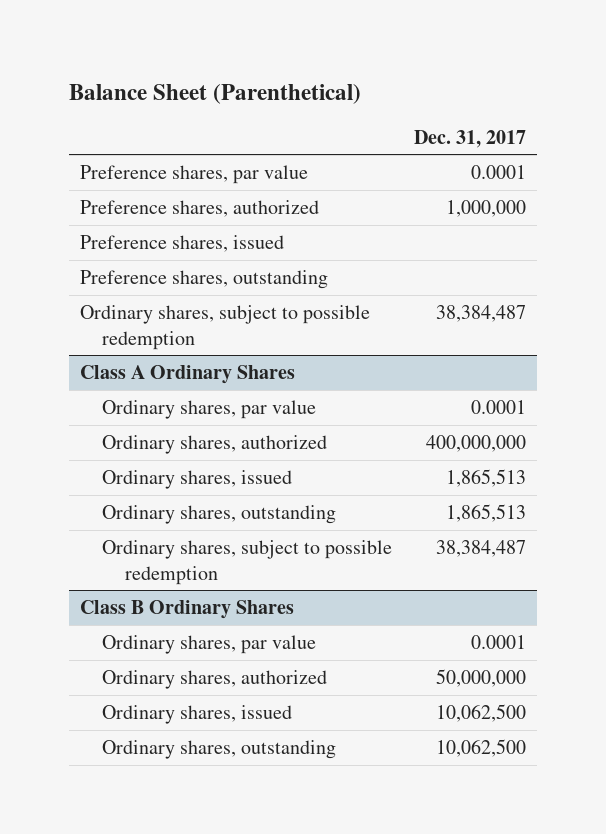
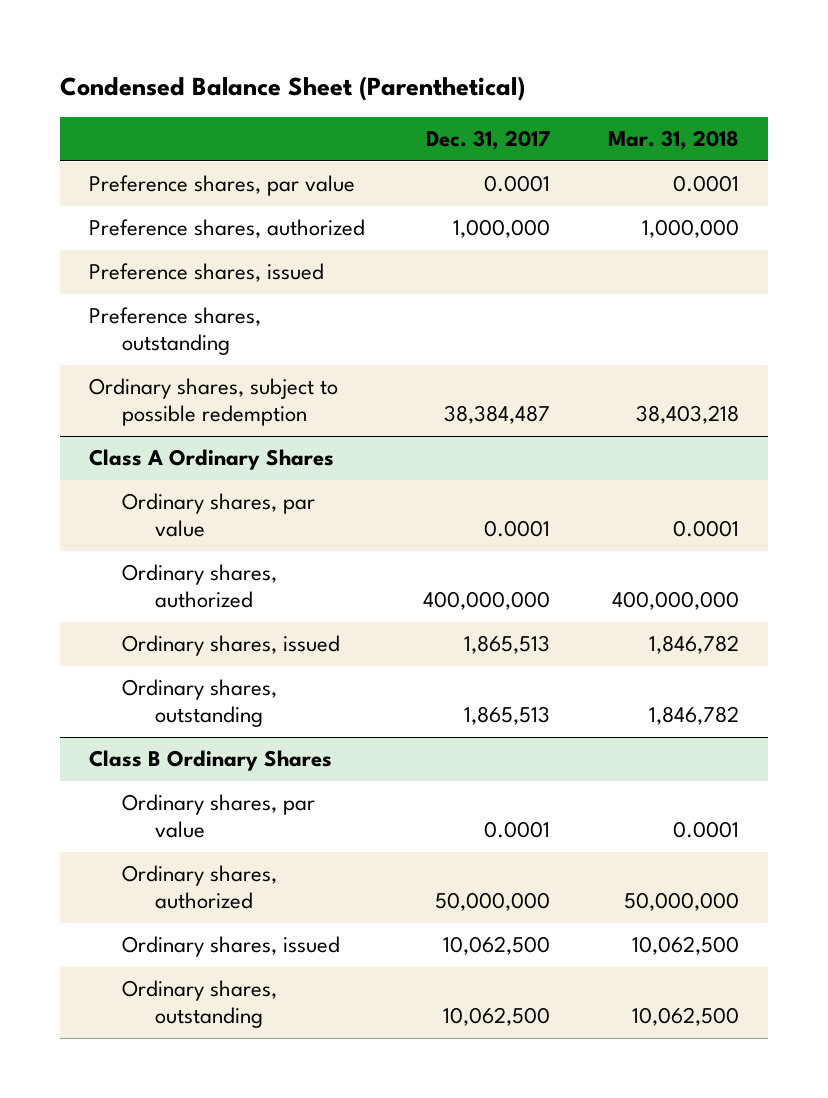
[68,83,361,104] Balance Sheet (Parenthetical) -> [59,75,525,101] Condensed Balance Sheet (Parenthetical)
none -> [608,130,740,151] Mar. 31, 2018
[102,539,393,585] Ordinary shares, subject to possible redemption -> none

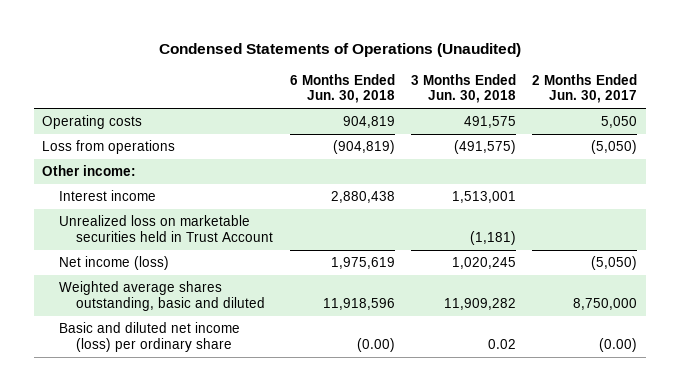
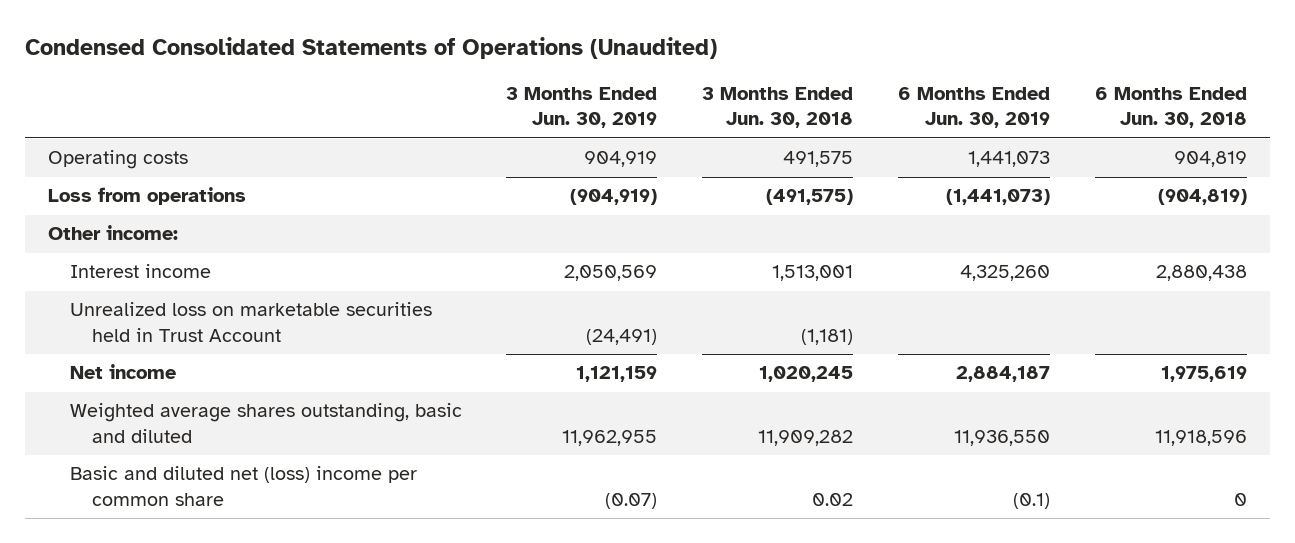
[158,43,521,58] Condensed Statements of Operations (Unaudited) -> [25,37,718,60] Condensed Consolidated Statements of Operations (Unaudited)
[532,73,638,104] 2 Months Ended Jun. 30, 2017 -> none
none -> [506,87,658,129] 3 Months Ended Jun. 30, 2019
none -> [898,87,1051,129] 6 Months Ended Jun. 30, 2019
[59,256,170,271] Net income (loss) -> [69,364,176,380] Net income
[59,322,241,352] Basic and diluted net income (loss) per ordinary share -> [69,466,417,506] Basic and diluted net (loss) income per common share
[356,337,395,352] (0.00) -> [1234,492,1248,506] 0

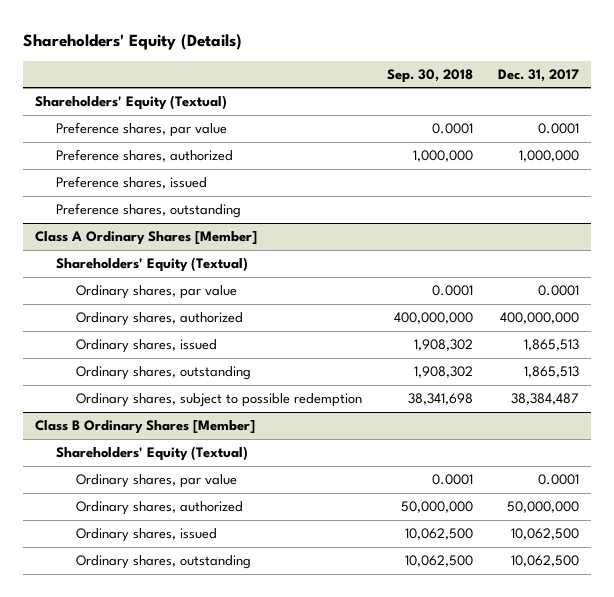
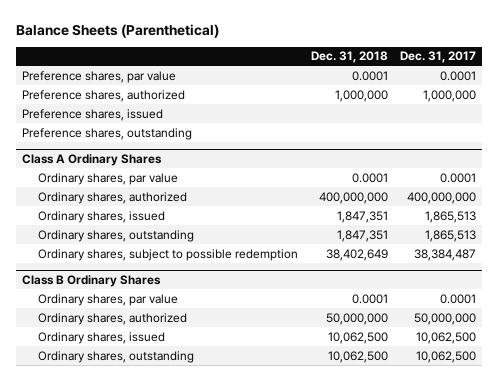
[23,33,243,50] Shareholders' Equity (Details) -> [16,23,220,38] Balance Sheets (Parenthetical)
[386,68,473,83] Sep. 30, 2018 -> none
none -> [310,51,388,64] Dec. 31, 2018
[35,95,228,111] Shareholders' Equity (Textual) -> none
[55,257,248,273] Shareholders' Equity (Textual) -> none
[35,231,258,246] Class A Ordinary Shares [Member] -> [22,153,163,166] Class A Ordinary Shares
[55,446,248,462] Shareholders' Equity (Textual) -> none
[35,420,256,435] Class B Ordinary Shares [Member] -> [22,274,162,287] Class B Ordinary Shares

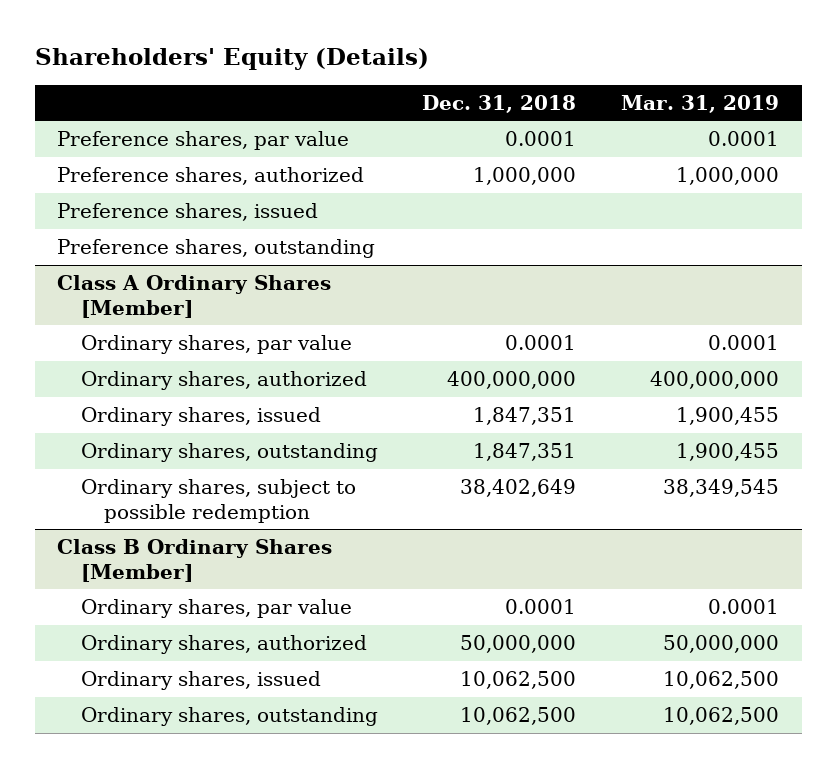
[16,23,220,38] Balance Sheets (Parenthetical) -> [34,48,429,71] Shareholders' Equity (Details)
[399,51,476,64] Dec. 31, 2017 -> none
none -> [621,94,780,113] Mar. 31, 2019
[22,153,163,166] Class A Ordinary Shares -> [57,274,332,318] Class A Ordinary Shares [Member]
[22,274,162,287] Class B Ordinary Shares -> [57,538,333,582] Class B Ordinary Shares [Member]

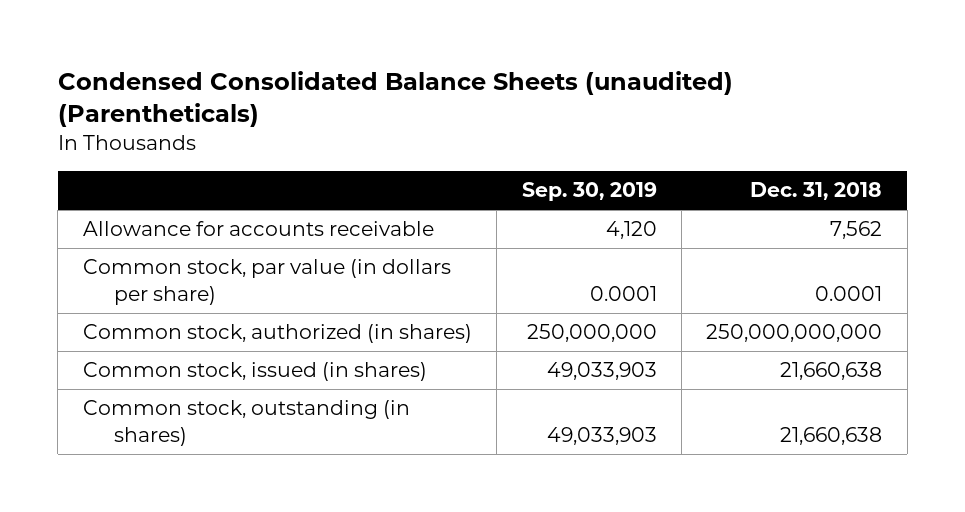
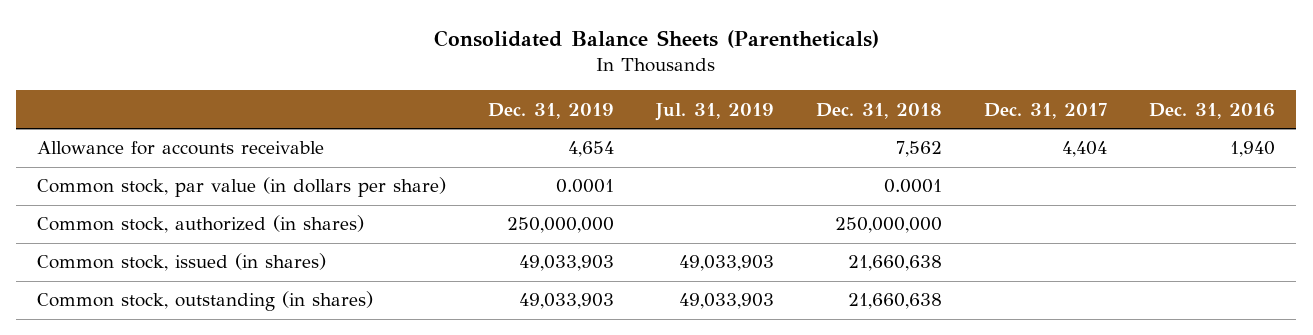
[57,71,733,128] Condensed Consolidated Balance Sheets (unaudited) (Parentheticals) -> [434,29,880,48] Consolidated Balance Sheets (Parentheticals)
[521,182,657,202] Sep. 30, 2019 -> none
none -> [488,102,615,119] Dec. 31, 2019
none -> [655,102,775,121] Jul. 31, 2019
none -> [984,102,1108,119] Dec. 31, 2017
none -> [1149,102,1276,119] Dec. 31, 2016
[706,324,883,343] 250,000,000,000 -> [835,217,943,234] 250,000,000

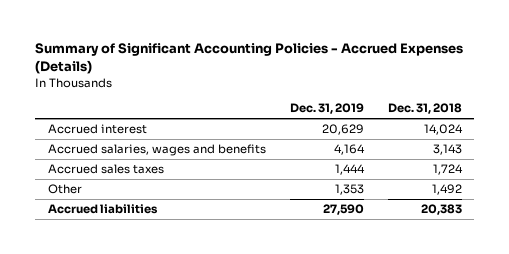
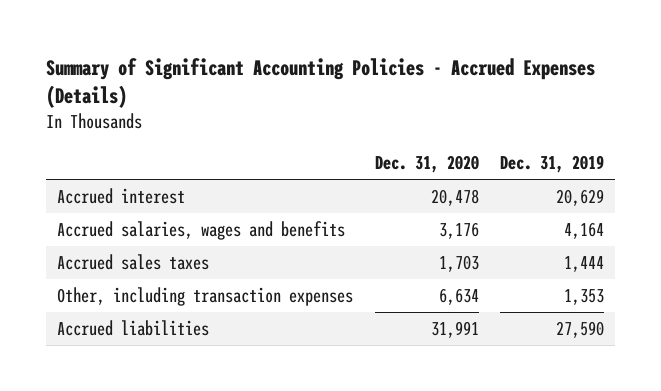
[387,103,462,115] Dec. 31, 2018 -> none
none -> [374,155,479,174] Dec. 31, 2020
[47,184,82,195] Other -> [57,286,354,306] Other, including transaction expenses

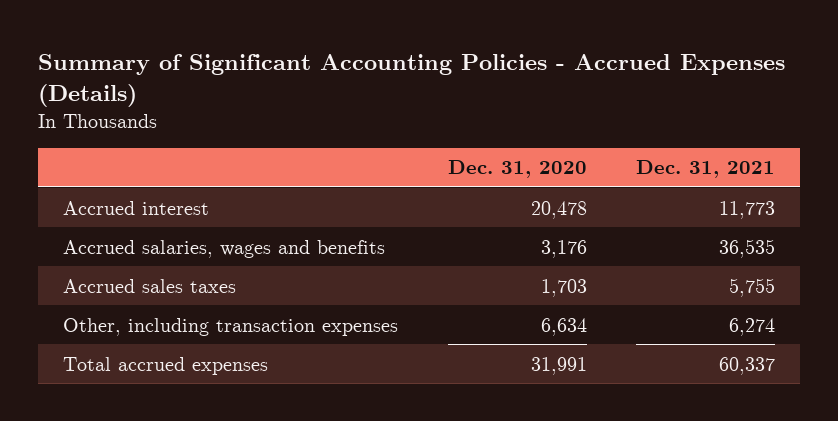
[499,155,604,174] Dec. 31, 2019 -> none
none -> [636,160,776,179] Dec. 31, 2021
[57,319,210,336] Accrued liabilities -> [63,356,269,375] Total accrued expenses

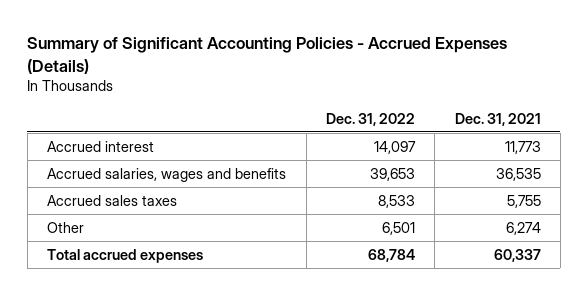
[447,160,587,179] Dec. 31, 2020 -> none
none -> [325,112,415,126] Dec. 31, 2022
[63,317,399,336] Other, including transaction expenses -> [47,221,85,233] Other

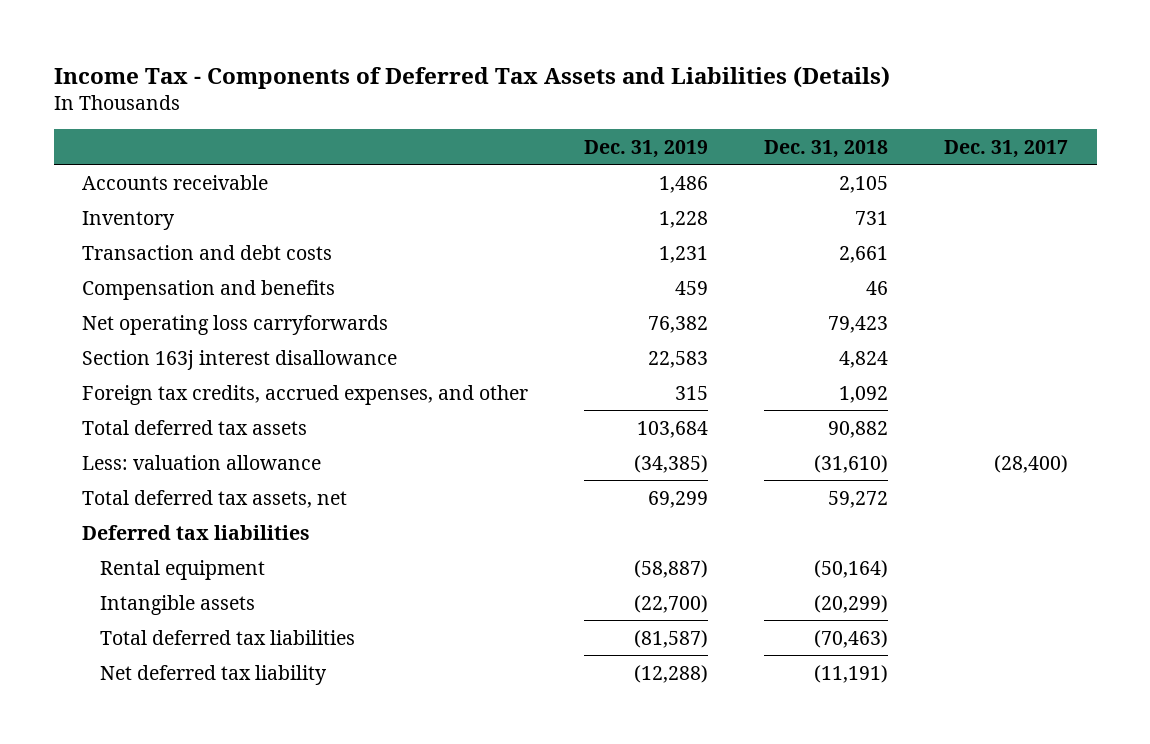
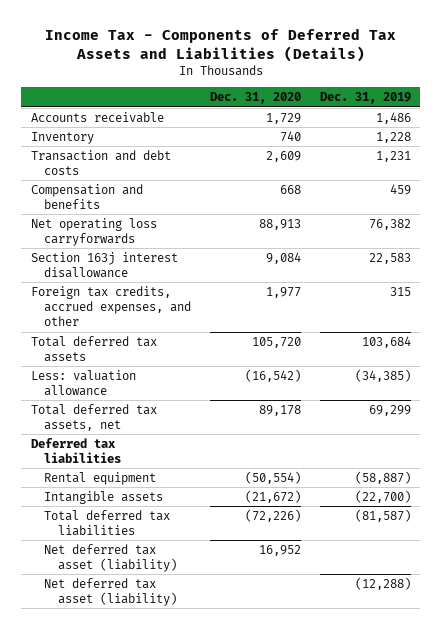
[764,139,889,158] Dec. 31, 2018 -> none
[944,139,1069,158] Dec. 31, 2017 -> none
none -> [210,92,302,105] Dec. 31, 2020
none -> [44,543,177,573] Net deferred tax asset (liability)
[99,664,327,685] Net deferred tax liability -> [44,577,177,607] Net deferred tax asset (liability)

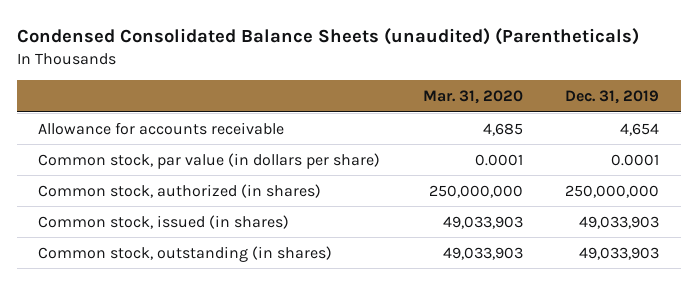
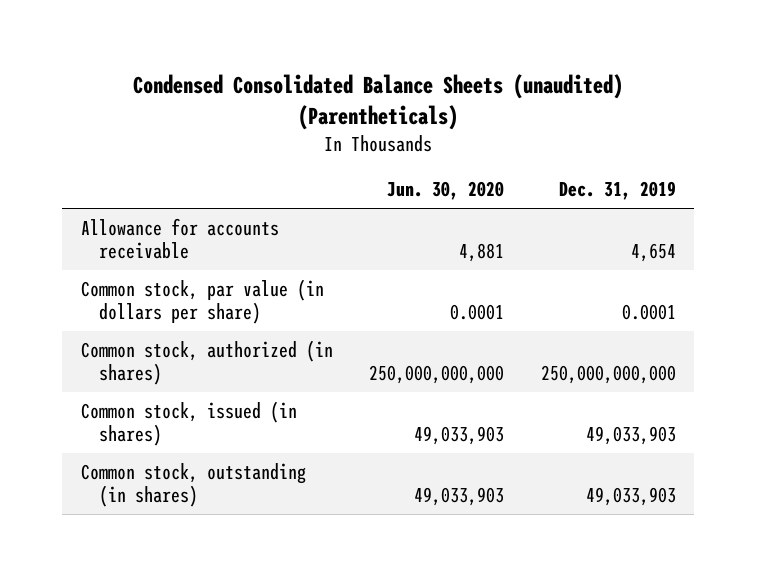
[422,90,523,105] Mar. 31, 2020 -> none
none -> [387,181,505,201] Jun. 30, 2020
[565,184,660,198] 250,000,000 -> [540,364,676,384] 250,000,000,000

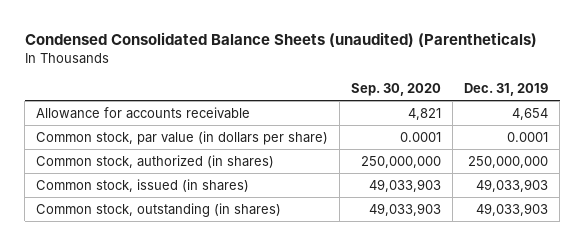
[387,181,505,201] Jun. 30, 2020 -> none
none -> [351,83,442,97] Sep. 30, 2020
[540,364,676,384] 250,000,000,000 -> [468,155,549,168] 250,000,000

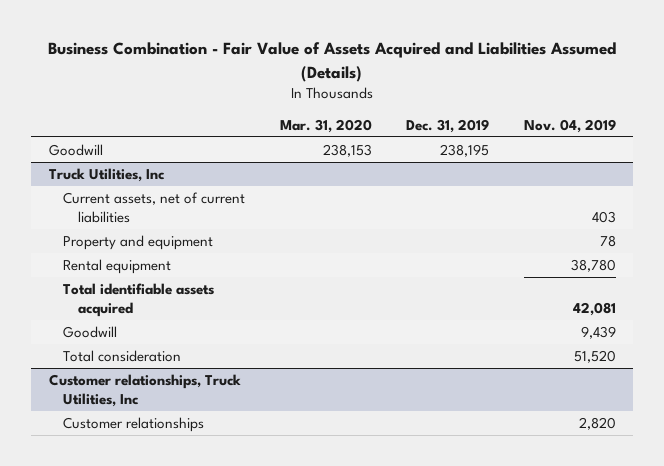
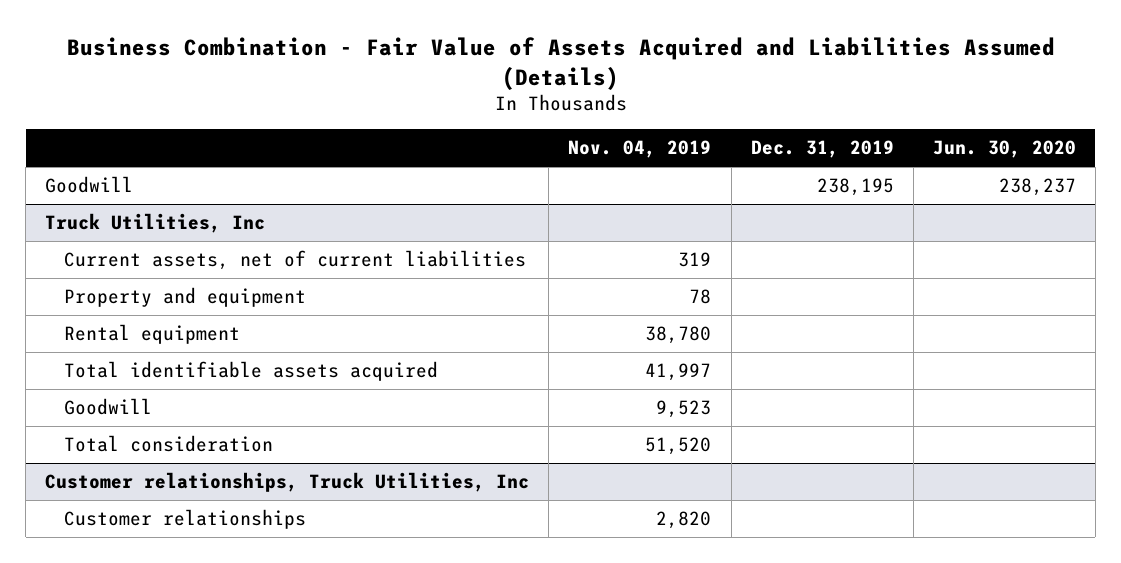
[279,118,372,133] Mar. 31, 2020 -> none
none -> [932,140,1076,159] Jun. 30, 2020
[591,210,616,223] 403 -> [678,252,712,268] 319
[572,301,616,316] 42,081 -> [645,363,712,382] 41,997
[580,325,616,339] 9,439 -> [656,400,712,419] 9,523

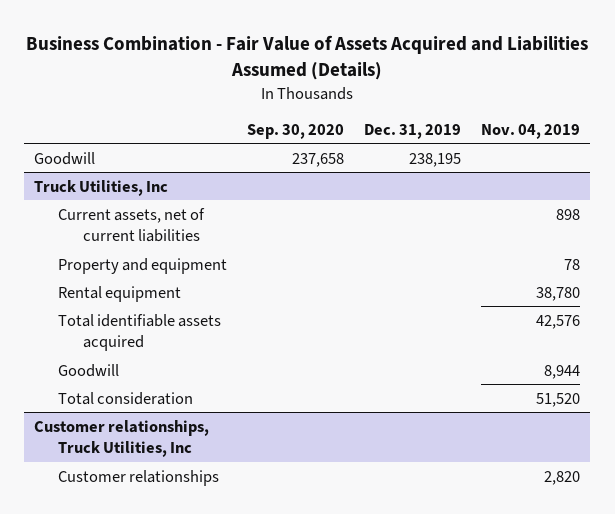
[932,140,1076,159] Jun. 30, 2020 -> none
none -> [247,123,345,139] Sep. 30, 2020
[678,252,712,268] 319 -> [556,208,581,220] 898
[645,363,712,382] 41,997 -> [536,314,581,329] 42,576
[656,400,712,419] 9,523 -> [544,364,581,379] 8,944

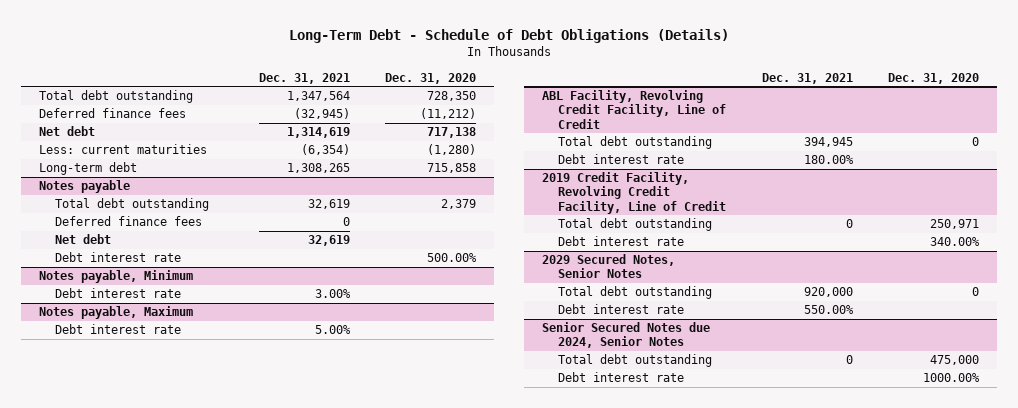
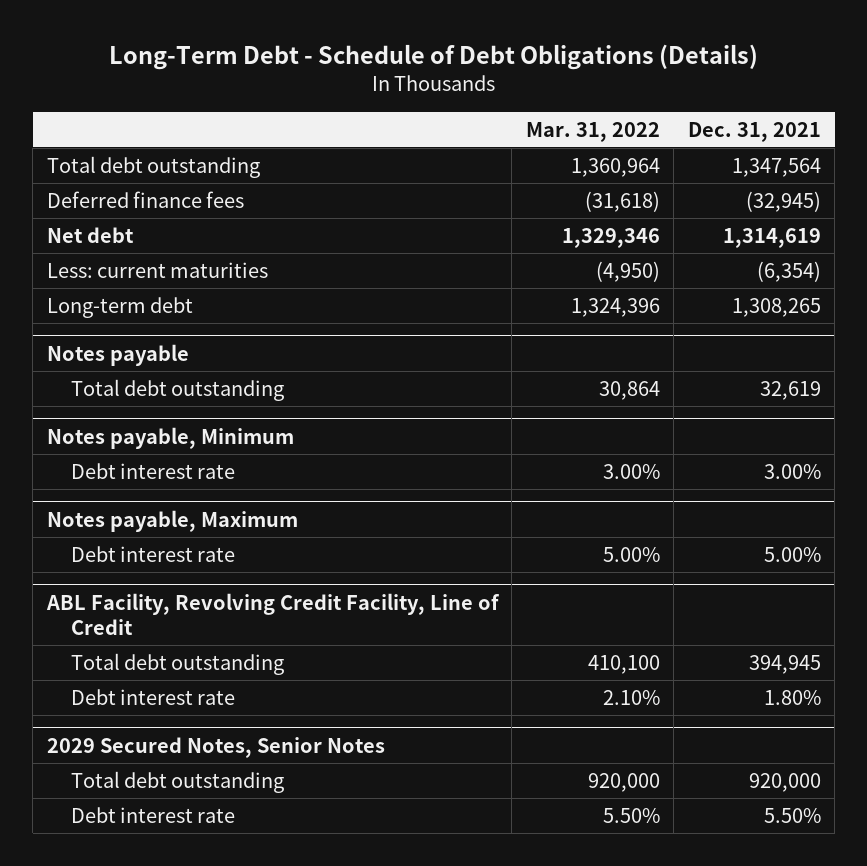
[385,72,477,84] Dec. 31, 2020 -> none
none -> [525,121,660,142] Mar. 31, 2022
[55,216,203,227] Deferred finance fees -> none
[55,234,112,245] Net debt -> none
[55,252,182,263] Debt interest rate -> none
[541,172,726,214] 2019 Credit Facility, Revolving Credit Facility, Line of Credit -> none
[557,218,712,232] Total debt outstanding -> none
[557,236,684,247] Debt interest rate -> none
[803,155,854,165] 180.00% -> [763,689,821,705] 1.80%
[541,322,710,349] Senior Secured Notes due 2024, Senior Notes -> none
[557,354,712,368] Total debt outstanding -> none
[557,372,684,383] Debt interest rate -> none
[803,305,854,315] 550.00% -> [763,807,821,823] 5.50%

